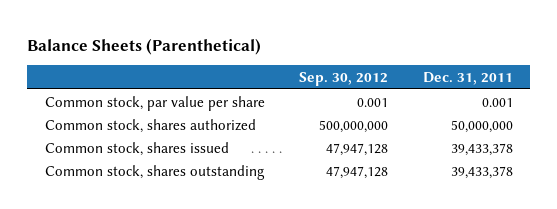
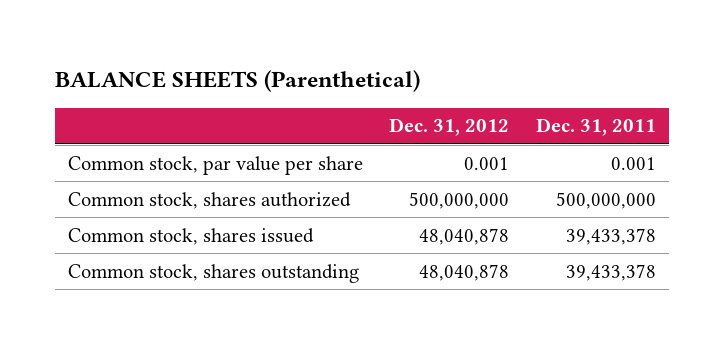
[27,37,262,55] Balance Sheets (Parenthetical) -> [55,70,421,93] BALANCE SHEETS (Parenthetical)
[299,71,389,86] Sep. 30, 2012 -> none
none -> [389,118,510,137] Dec. 31, 2012
[450,119,513,133] 50,000,000 -> [555,191,656,209] 500,000,000

